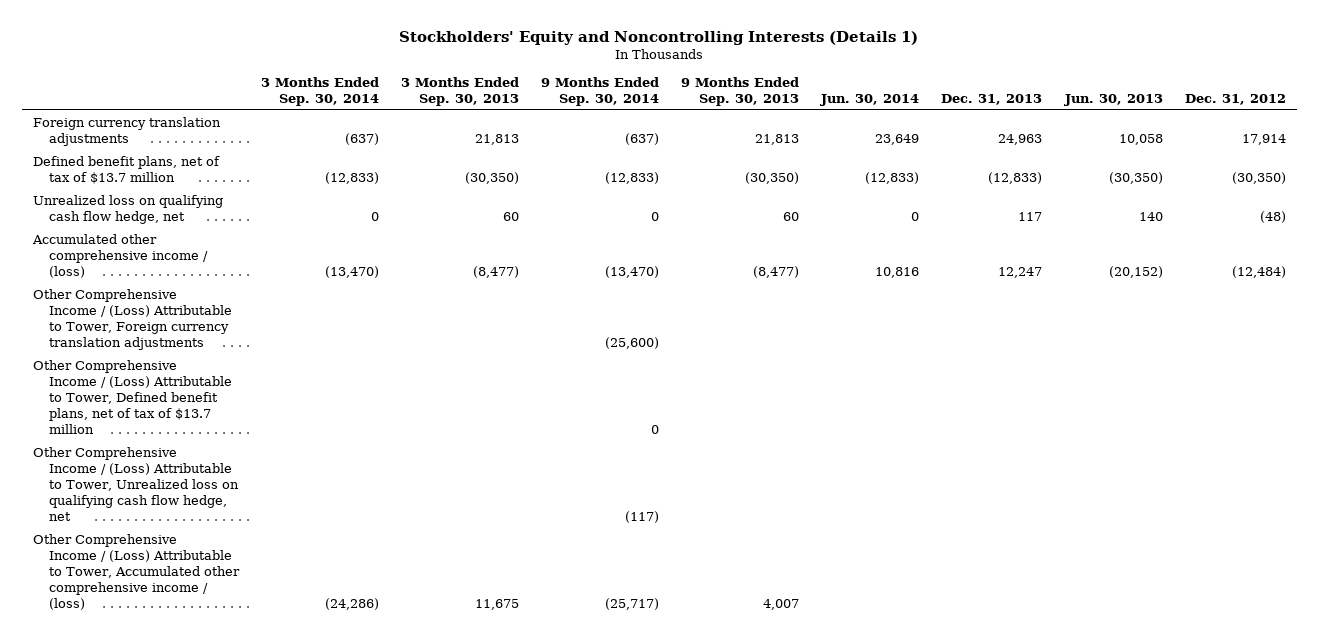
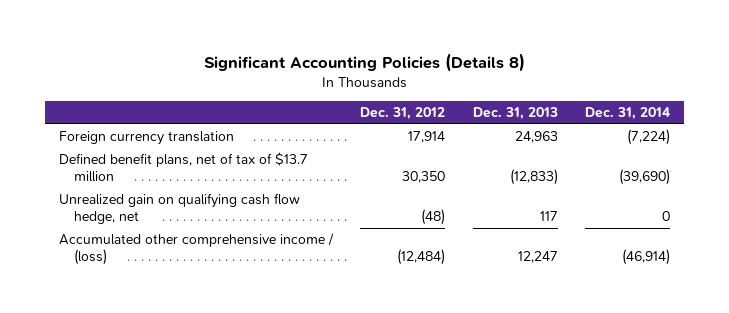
[399,30,919,45] Stockholders' Equity and Noncontrolling Interests (Details 1) -> [203,52,525,72] Significant Accounting Policies (Details 8)
[260,76,379,106] 3 Months Ended Sep. 30, 2014 -> none
[401,76,520,106] 3 Months Ended Sep. 30, 2013 -> none
[541,76,660,106] 9 Months Ended Sep. 30, 2014 -> none
[681,76,800,106] 9 Months Ended Sep. 30, 2013 -> none
[820,93,920,106] Jun. 30, 2014 -> none
[1063,93,1163,106] Jun. 30, 2013 -> none
none -> [584,107,670,121] Dec. 31, 2014
[33,116,222,146] Foreign currency translation adjustments -> [59,131,235,146] Foreign currency translation
[1231,171,1286,184] (30,350) -> [402,171,446,184] 30,350
[33,194,224,224] Unrealized loss on qualifying cash flow hedge, net -> [59,193,301,225] Unrealized gain on qualifying cash flow hedge, net
[33,288,232,350] Other Comprehensive Income / (Loss) Attributable to Tower, Foreign currency translation adjustments -> none
[33,359,232,434] Other Comprehensive Income / (Loss) Attributable to Tower, Defined benefit plans, net of tax of $13.7 million -> none
[33,446,239,521] Other Comprehensive Income / (Loss) Attributable to Tower, Unrealized loss on qualifying cash flow hedge, net -> none
[33,533,240,610] Other Comprehensive Income / (Loss) Attributable to Tower, Accumulated other comprehensive income / (loss) -> none

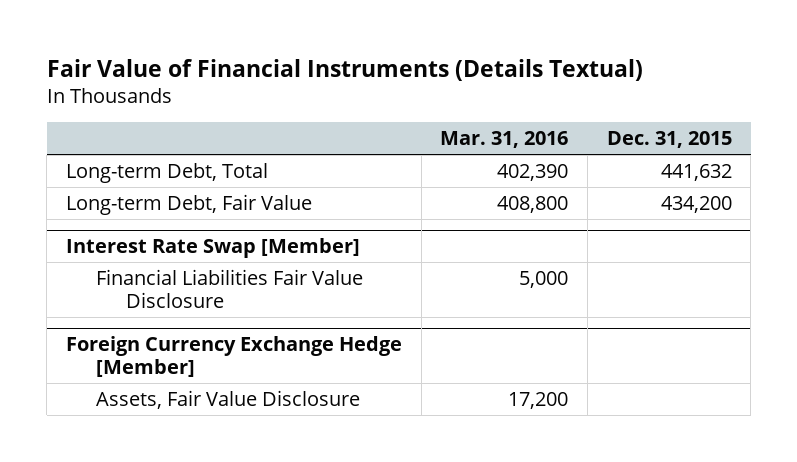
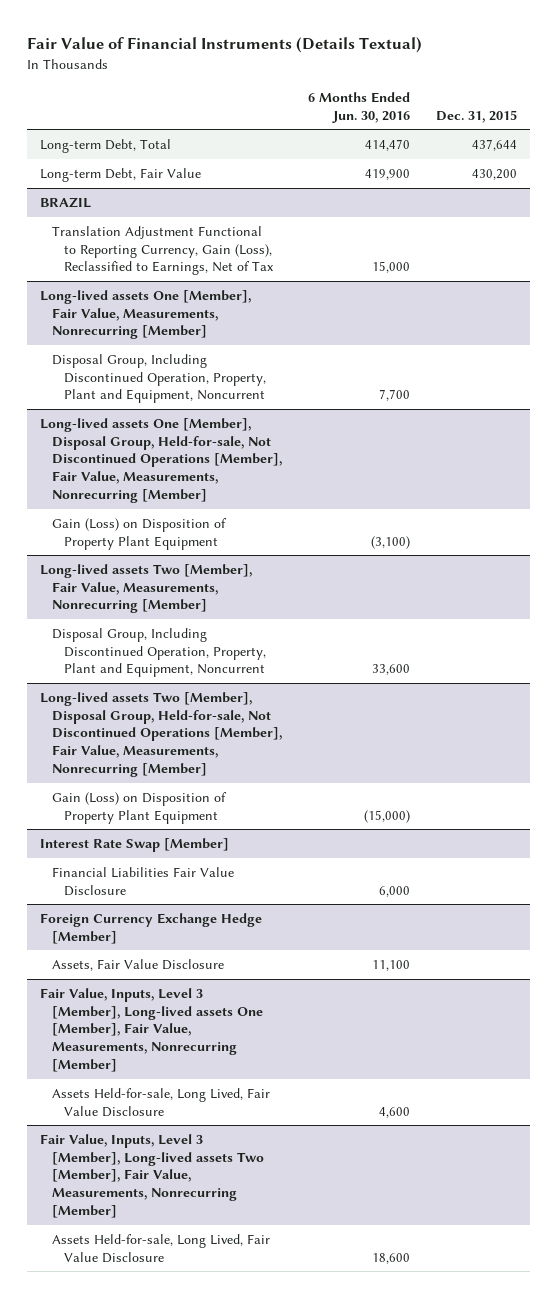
[440,131,569,149] Mar. 31, 2016 -> none
none -> [308,91,411,123] 6 Months Ended Jun. 30, 2016
[660,163,732,181] 441,632 -> [472,138,518,151] 437,644
[660,195,732,213] 434,200 -> [472,168,518,180] 430,200
none -> [40,196,92,208] BRAZIL
none -> [52,225,274,276] Translation Adjustment Functional to Reporting Currency, Gain (Loss), Reclassified to Earnings, Net of Tax
none -> [40,289,252,340] Long-lived assets One [Member], Fair Value, Measurements, Nonrecurring [Member]
none -> [52,353,266,404] Disposal Group, Including Discontinued Operation, Property, Plant and Equipment, Noncurrent
none -> [40,417,283,503] Long-lived assets One [Member], Disposal Group, Held-for-sale, Not Discontinued Operations [Member], Fair Value, Measurements, Nonrecurring [Member]
none -> [52,517,228,550] Gain (Loss) on Disposition of Property Plant Equipment
none -> [40,563,253,614] Long-lived assets Two [Member], Fair Value, Measurements, Nonrecurring [Member]
none -> [52,627,266,678] Disposal Group, Including Discontinued Operation, Property, Plant and Equipment, Noncurrent
none -> [40,691,283,777] Long-lived assets Two [Member], Disposal Group, Held-for-sale, Not Discontinued Operations [Member], Fair Value, Measurements, Nonrecurring [Member]
none -> [52,791,228,824] Gain (Loss) on Disposition of Property Plant Equipment
none -> [40,987,264,1072] Fair Value, Inputs, Level 3 [Member], Long-lived assets One [Member], Fair Value, Measurements, Nonrecurring [Member]
none -> [52,1087,271,1117] Assets Held-for-sale, Long Lived, Fair Value Disclosure
none -> [40,1133,265,1218] Fair Value, Inputs, Level 3 [Member], Long-lived assets Two [Member], Fair Value, Measurements, Nonrecurring [Member]
none -> [52,1233,271,1263] Assets Held-for-sale, Long Lived, Fair Value Disclosure

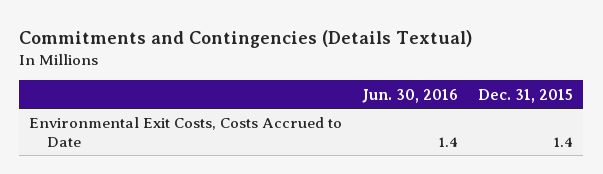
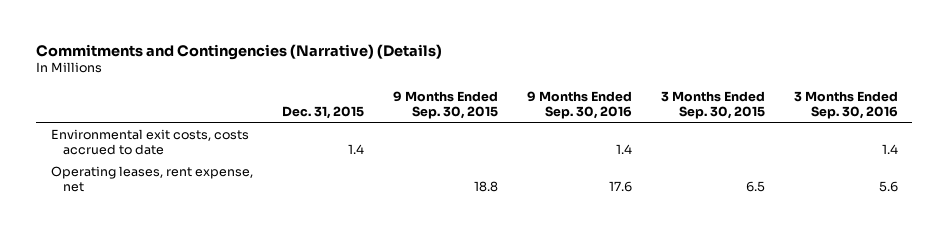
[19,29,473,48] Commitments and Contingencies (Details Textual) -> [36,43,443,60] Commitments and Contingencies (Narrative) (Details)
[362,88,459,103] Jun. 30, 2016 -> none
none -> [392,90,498,119] 9 Months Ended Sep. 30, 2015
none -> [526,90,632,119] 9 Months Ended Sep. 30, 2016
none -> [660,90,765,119] 3 Months Ended Sep. 30, 2015
none -> [793,90,898,119] 3 Months Ended Sep. 30, 2016
[29,117,343,147] Environmental Exit Costs, Costs Accrued to Date -> [50,128,249,155] Environmental exit costs, costs accrued to date
none -> [50,165,253,192] Operating leases, rent expense, net

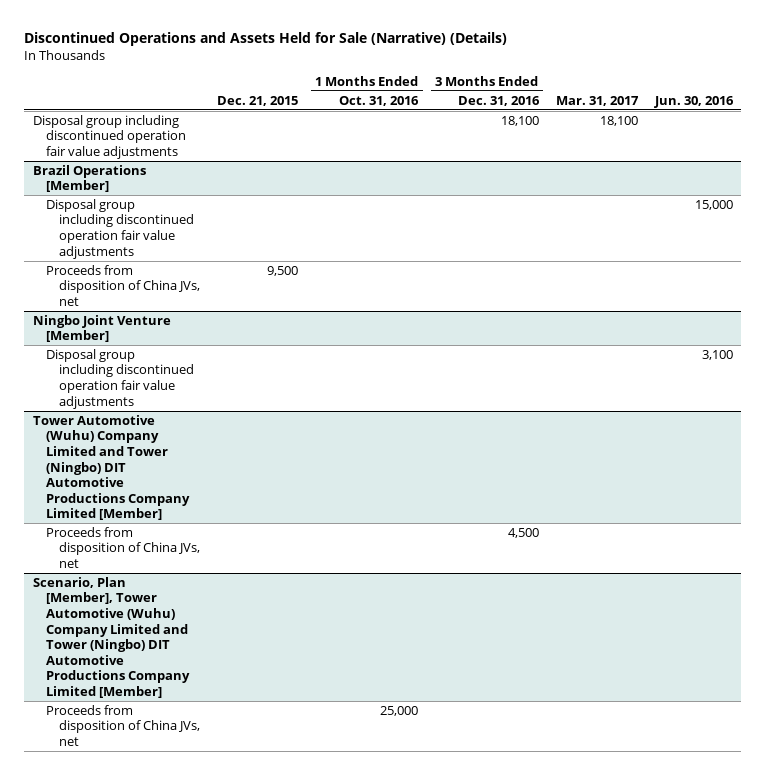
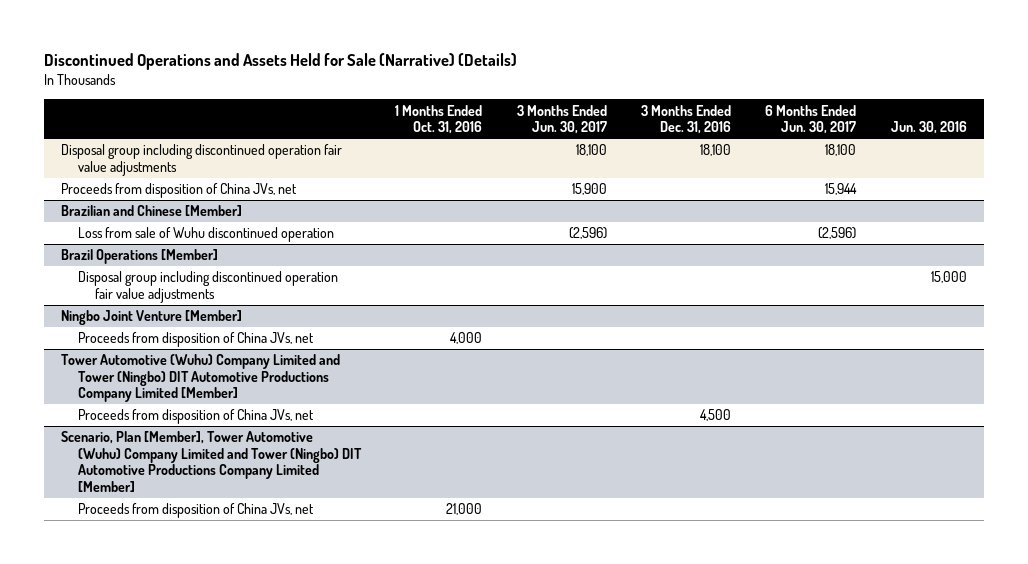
[217,95,299,106] Dec. 21, 2015 -> none
[555,95,639,106] Mar. 31, 2017 -> none
none -> [516,104,607,135] 3 Months Ended Jun. 30, 2017
none -> [765,104,857,135] 6 Months Ended Jun. 30, 2017
none -> [61,183,298,199] Proceeds from disposition of China JVs, net
none -> [61,205,243,217] Brazilian and Chinese [Member]
none -> [78,227,335,243] Loss from sale of Wuhu discontinued operation
[45,264,201,306] Proceeds from disposition of China JVs, net -> none
[45,348,195,409] Disposal group including discontinued operation fair value adjustments -> none
none -> [78,332,315,348] Proceeds from disposition of China JVs, net
[380,705,419,716] 25,000 -> [446,503,483,516] 21,000

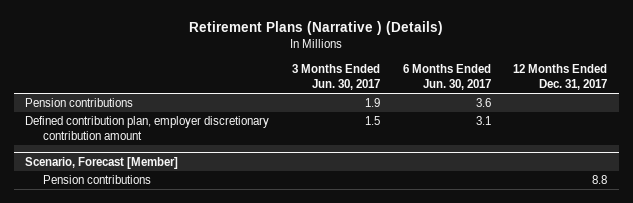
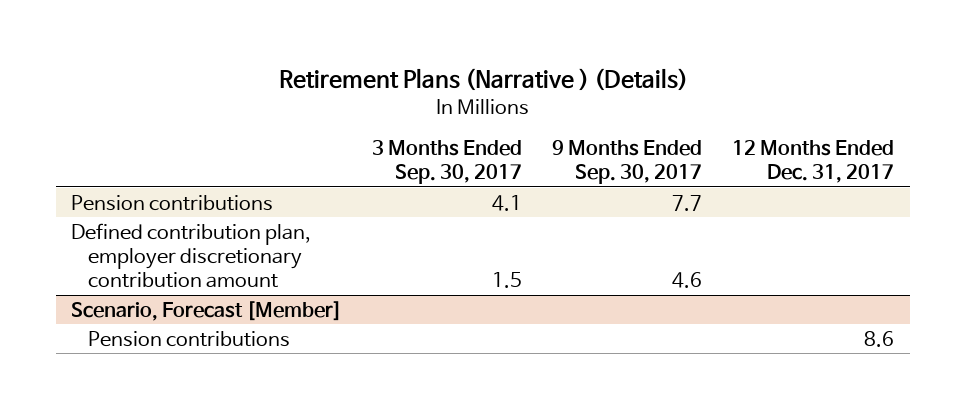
[291,63,380,90] 3 Months Ended Jun. 30, 2017 -> none
[402,63,491,90] 6 Months Ended Jun. 30, 2017 -> none
none -> [372,140,523,185] 3 Months Ended Sep. 30, 2017
none -> [552,140,703,185] 9 Months Ended Sep. 30, 2017
[592,175,608,185] 8.8 -> [864,330,895,347] 8.6

